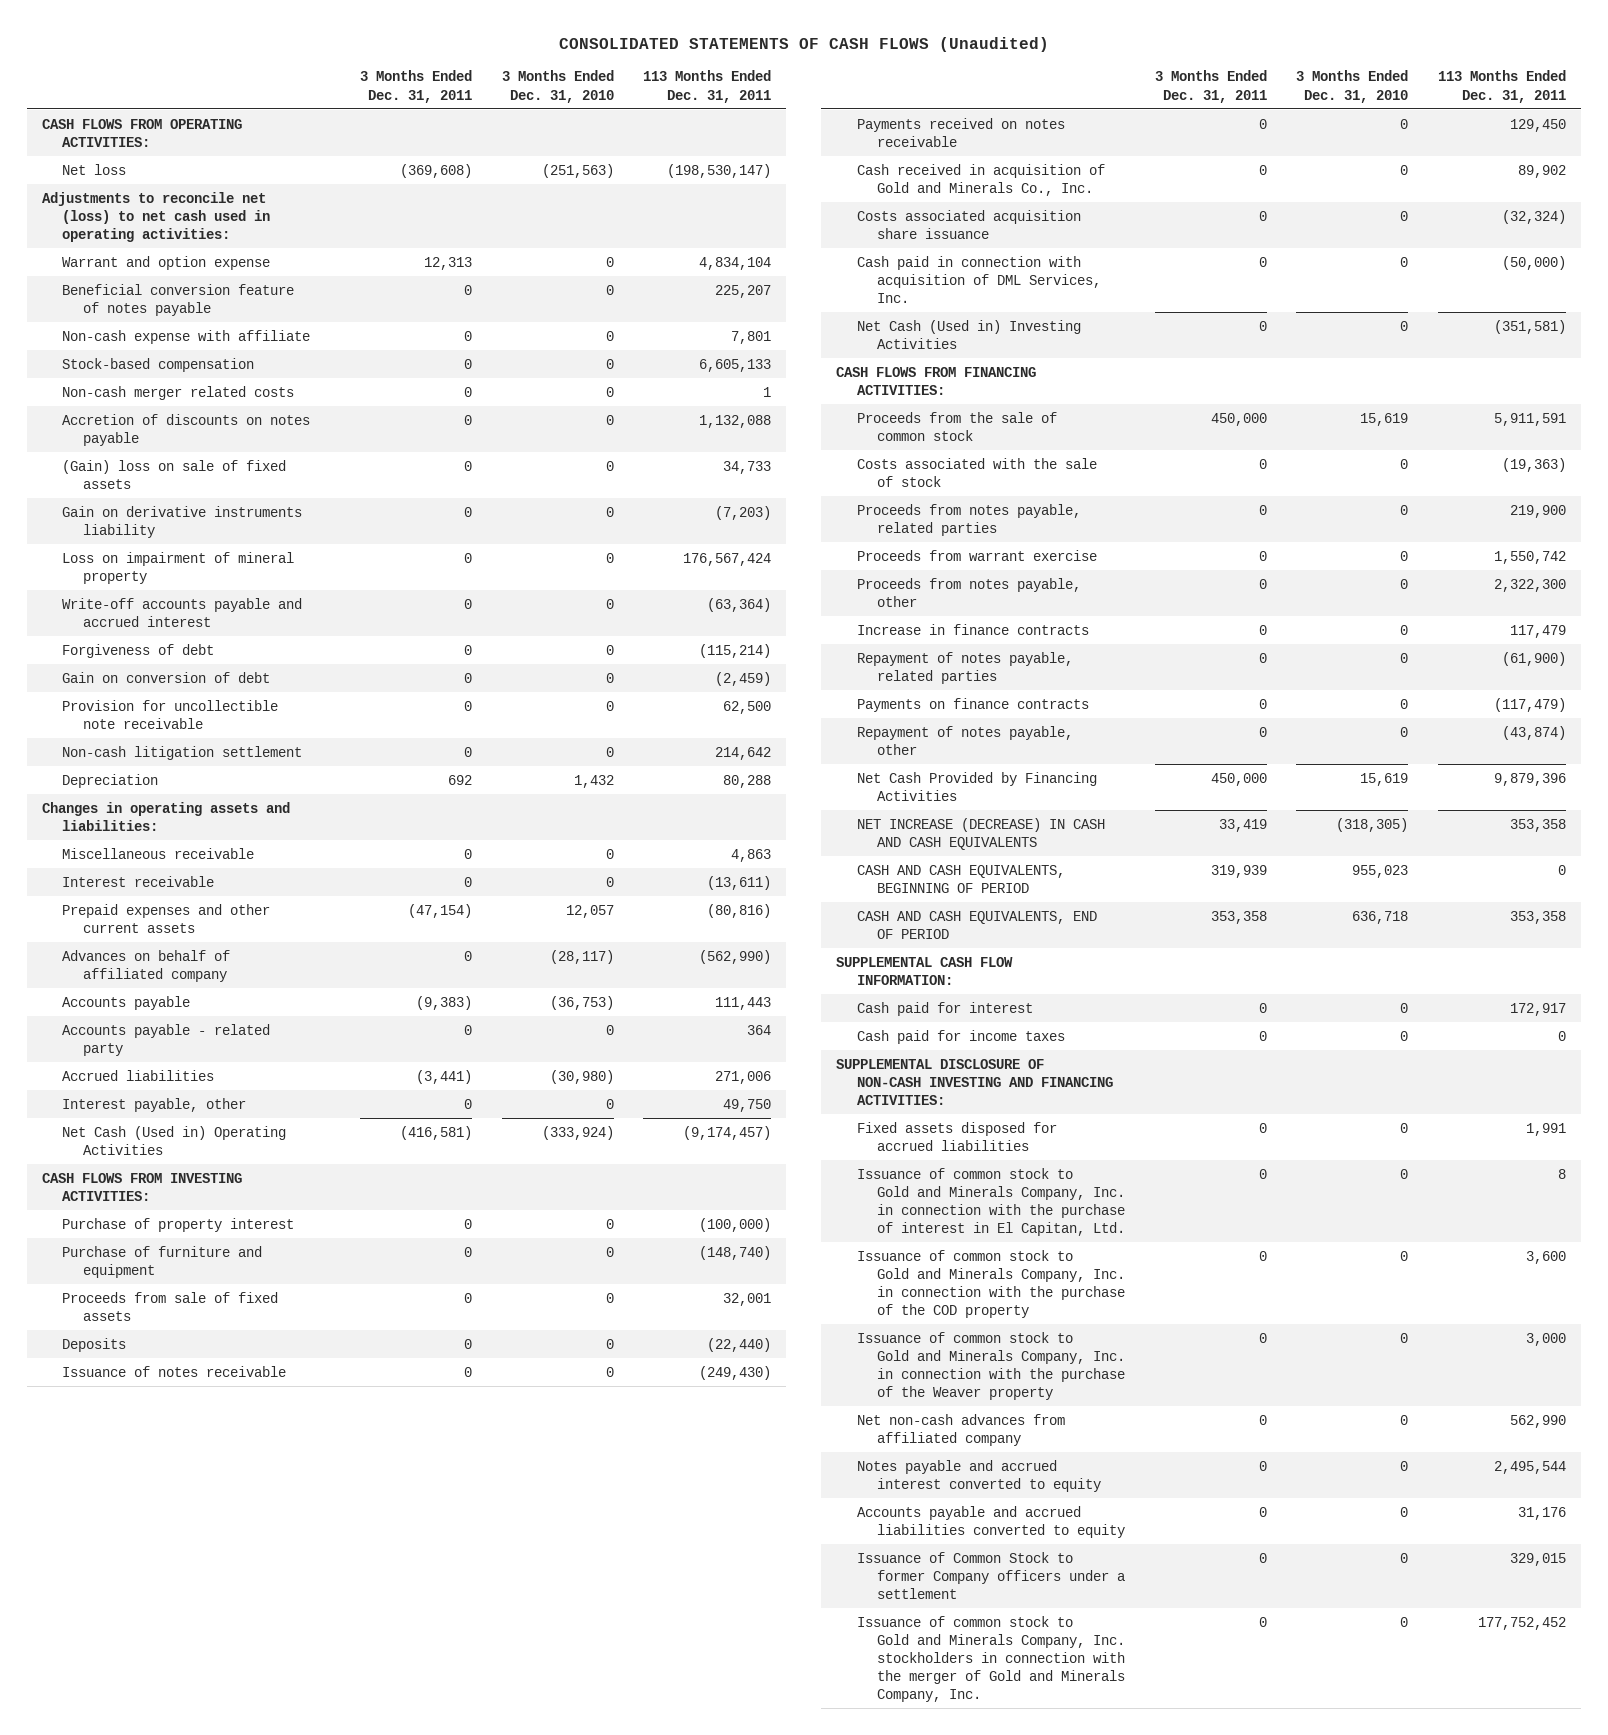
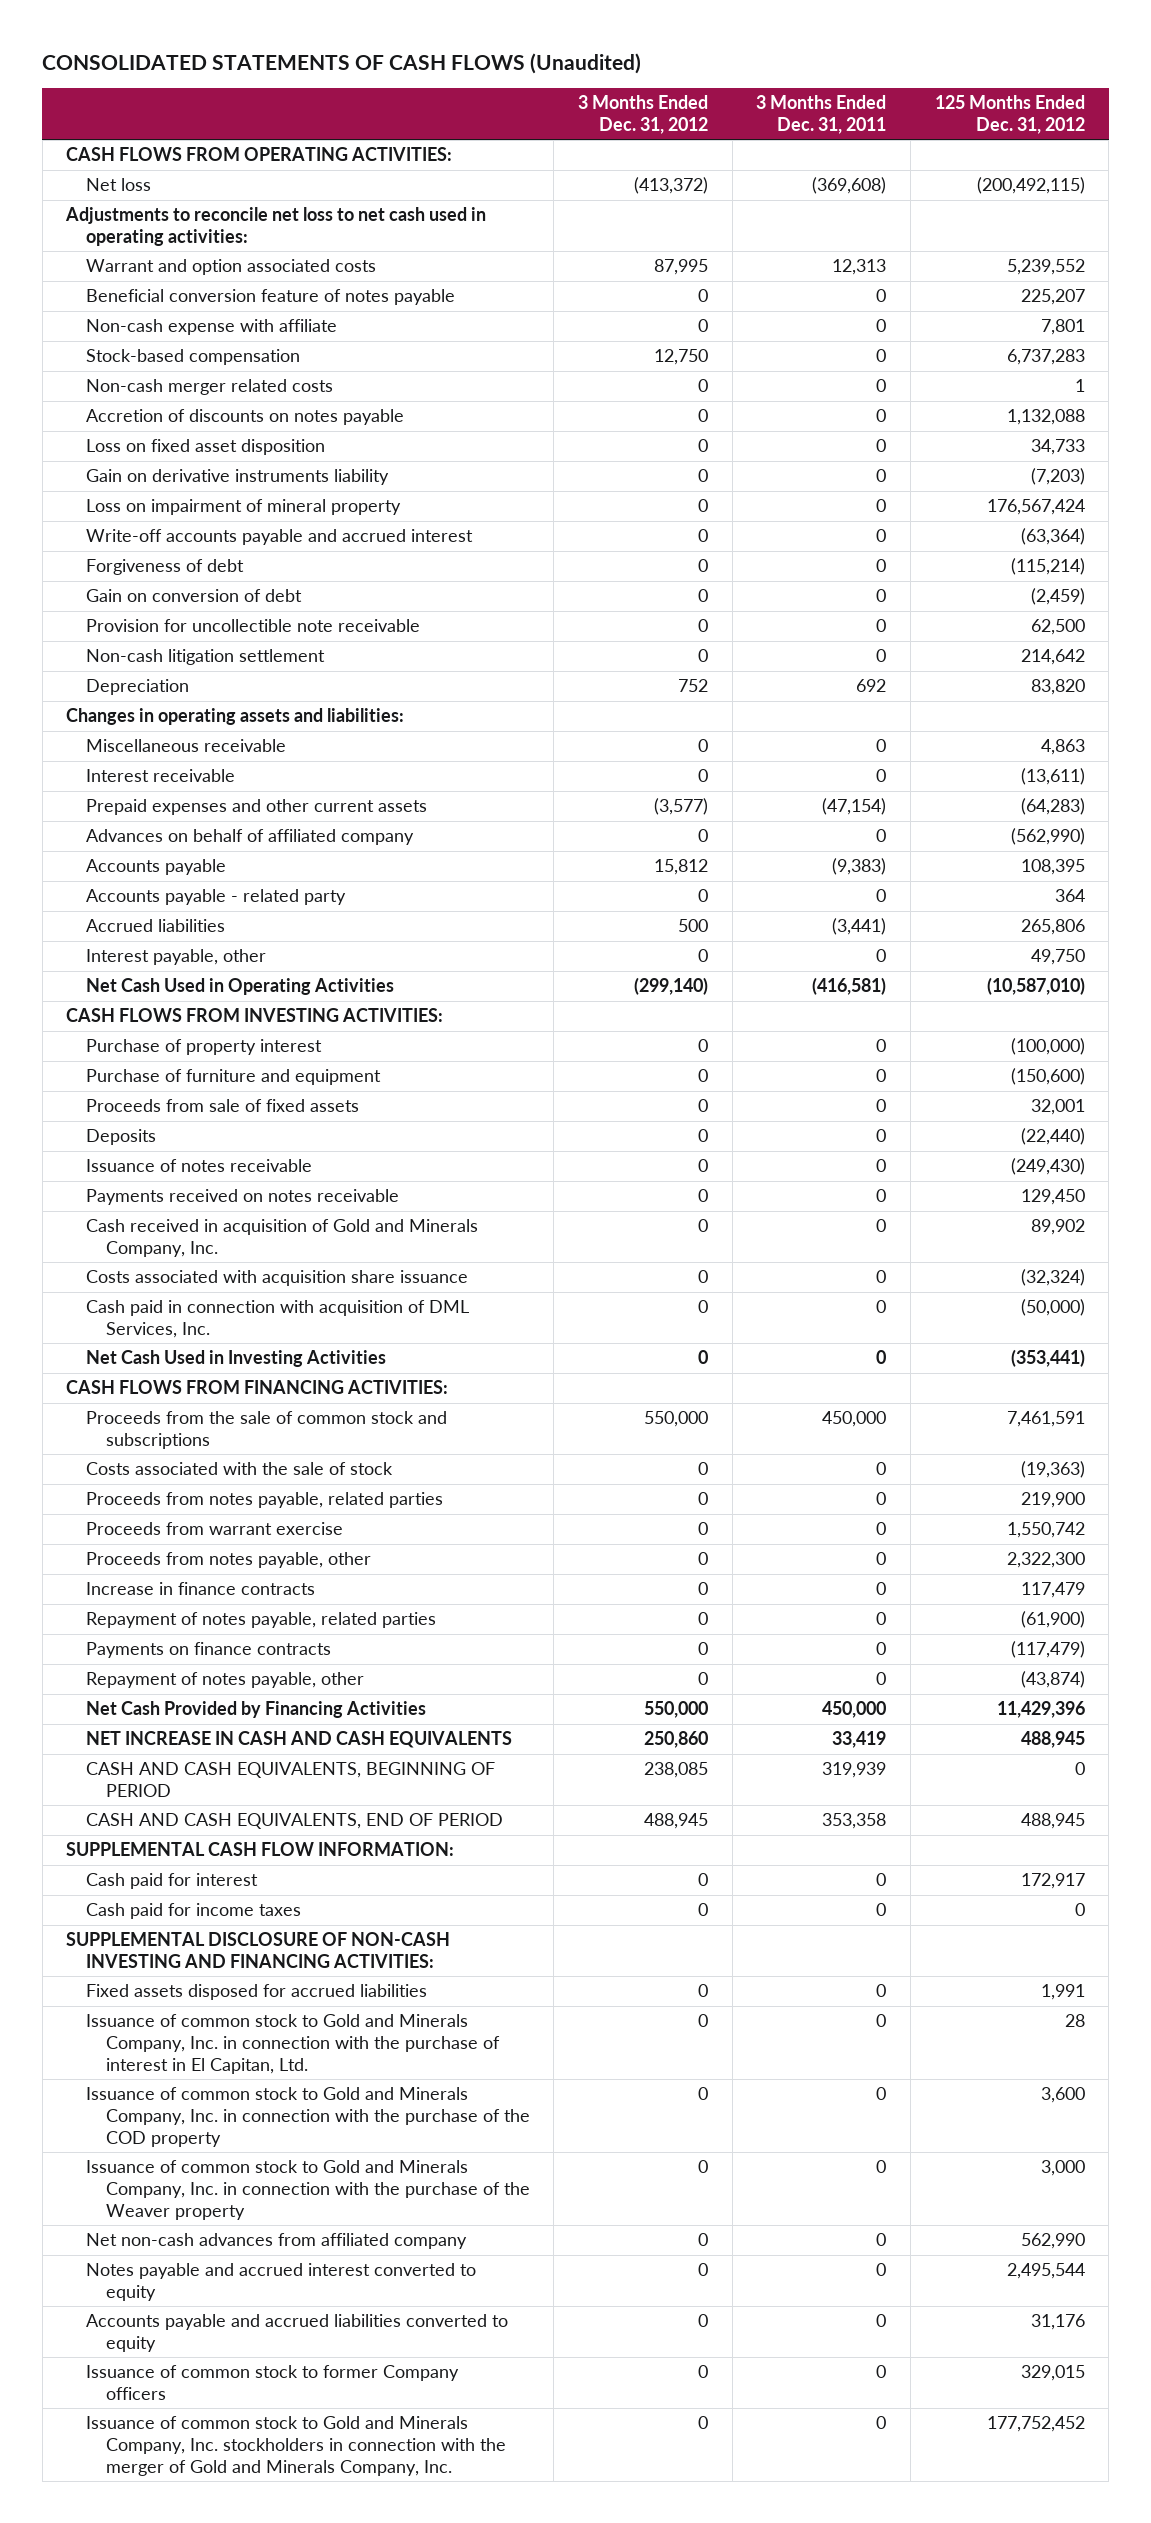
[501,70,614,103] 3 Months Ended Dec. 31, 2010 -> none
[643,70,772,103] 113 Months Ended Dec. 31, 2011 -> none
none -> [577,95,708,135] 3 Months Ended Dec. 31, 2012
none -> [934,95,1085,135] 125 Months Ended Dec. 31, 2012
[41,191,271,242] Adjustments to reconcile net (loss) to net cash used in operating activities: -> [65,207,487,247] Adjustments to reconcile net loss to net cash used in operating activities:
[62,255,271,270] Warrant and option expense -> [85,259,376,276] Warrant and option associated costs
[62,459,287,489] (Gain) loss on sale of fixed assets -> [85,439,325,456] Loss on fixed asset disposition
[62,1125,287,1155] Net Cash (Used in) Operating Activities -> [85,978,394,996] Net Cash Used in Operating Activities
[856,163,1105,196] Cash received in acquisition of Gold and Minerals Co., Inc. -> [85,1219,478,1258] Cash received in acquisition of Gold and Minerals Company, Inc.
[856,209,1081,239] Costs associated acquisition share issuance -> [85,1270,468,1287] Costs associated with acquisition share issuance
[856,319,1081,349] Net Cash (Used in) Investing Activities -> [85,1350,386,1368] Net Cash Used in Investing Activities
[856,411,1057,441] Proceeds from the sale of common stock -> [85,1411,447,1450] Proceeds from the sale of common stock and subscriptions
[856,817,1105,850] NET INCREASE (DECREASE) IN CASH AND CASH EQUIVALENTS -> [85,1731,512,1749] NET INCREASE IN CASH AND CASH EQUIVALENTS
[856,1551,1126,1599] Issuance of Common Stock to former Company officers under a settlement -> [85,2365,459,2401] Issuance of common stock to former Company officers

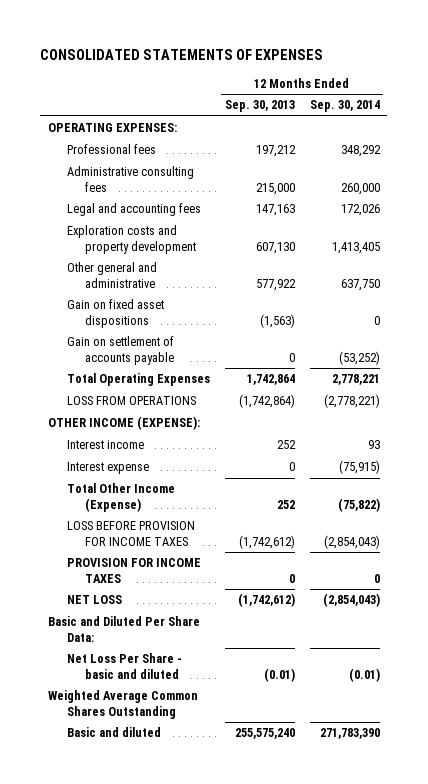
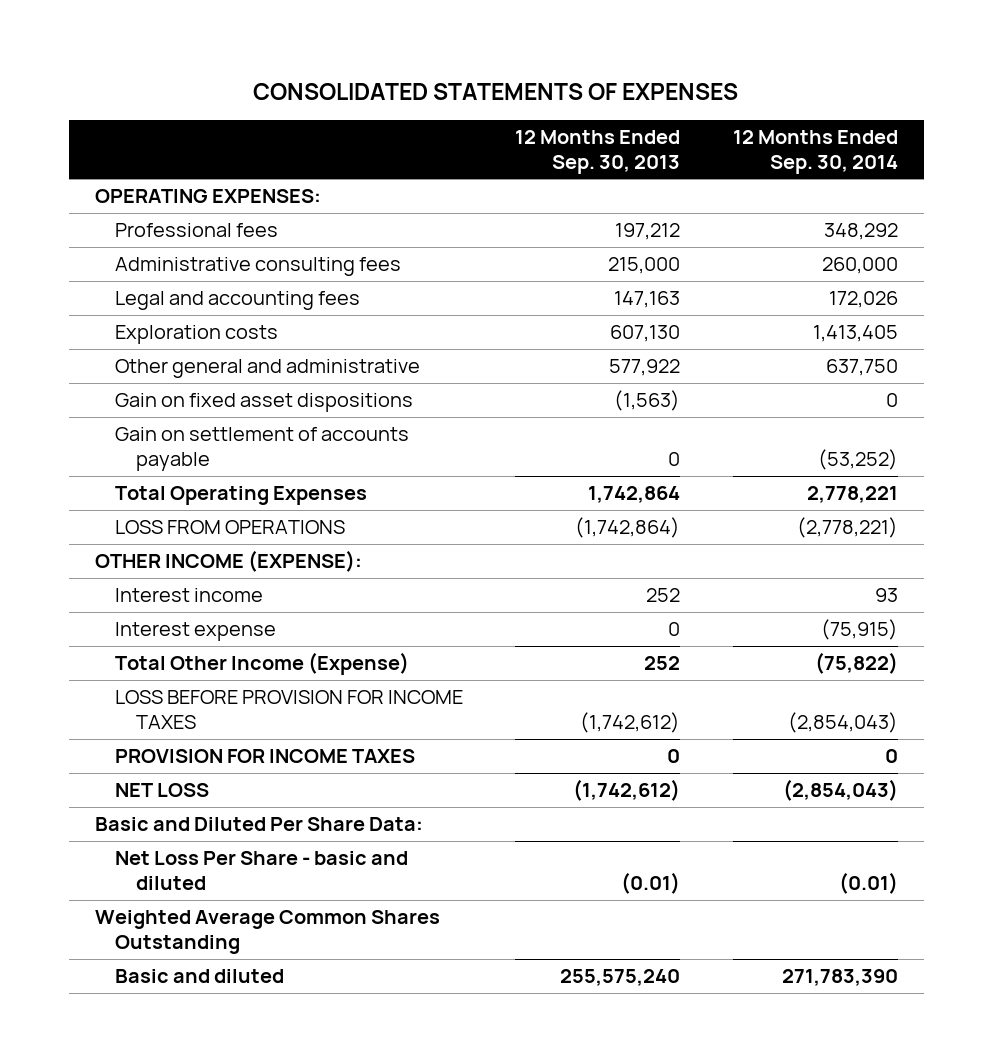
[66,225,197,254] Exploration costs and property development -> [115,325,279,345] Exploration costs

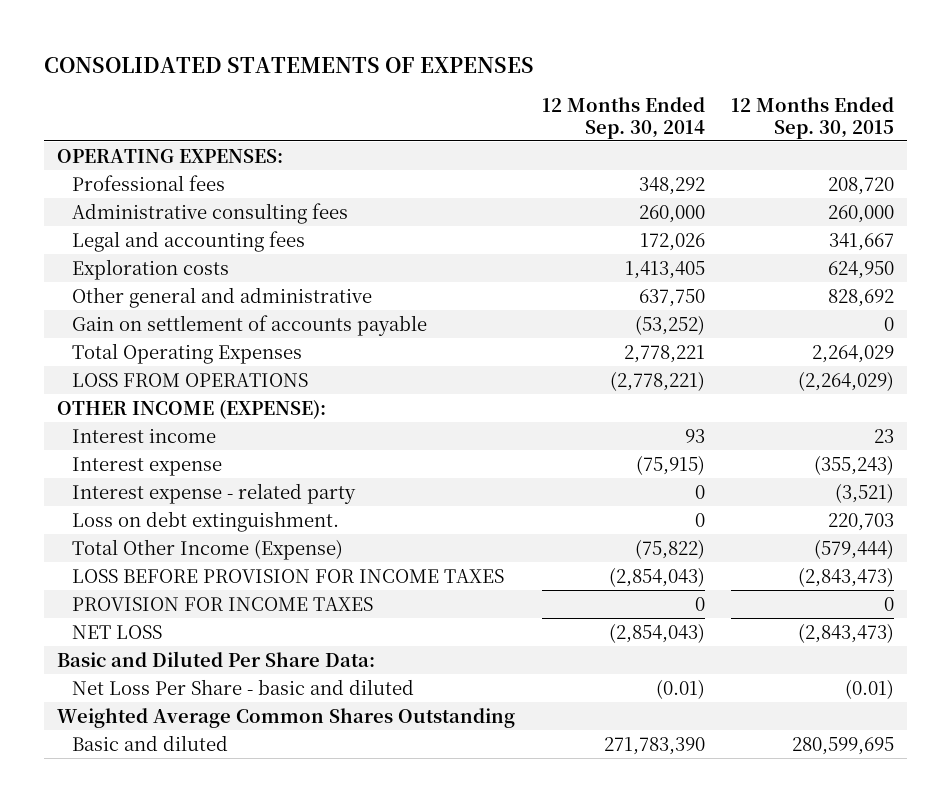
[515,129,681,174] 12 Months Ended Sep. 30, 2013 -> none
none -> [731,96,895,139] 12 Months Ended Sep. 30, 2015
[115,393,414,413] Gain on fixed asset dispositions -> none
none -> [71,482,356,504] Interest expense - related party
none -> [71,510,339,532] Loss on debt extinguishment.

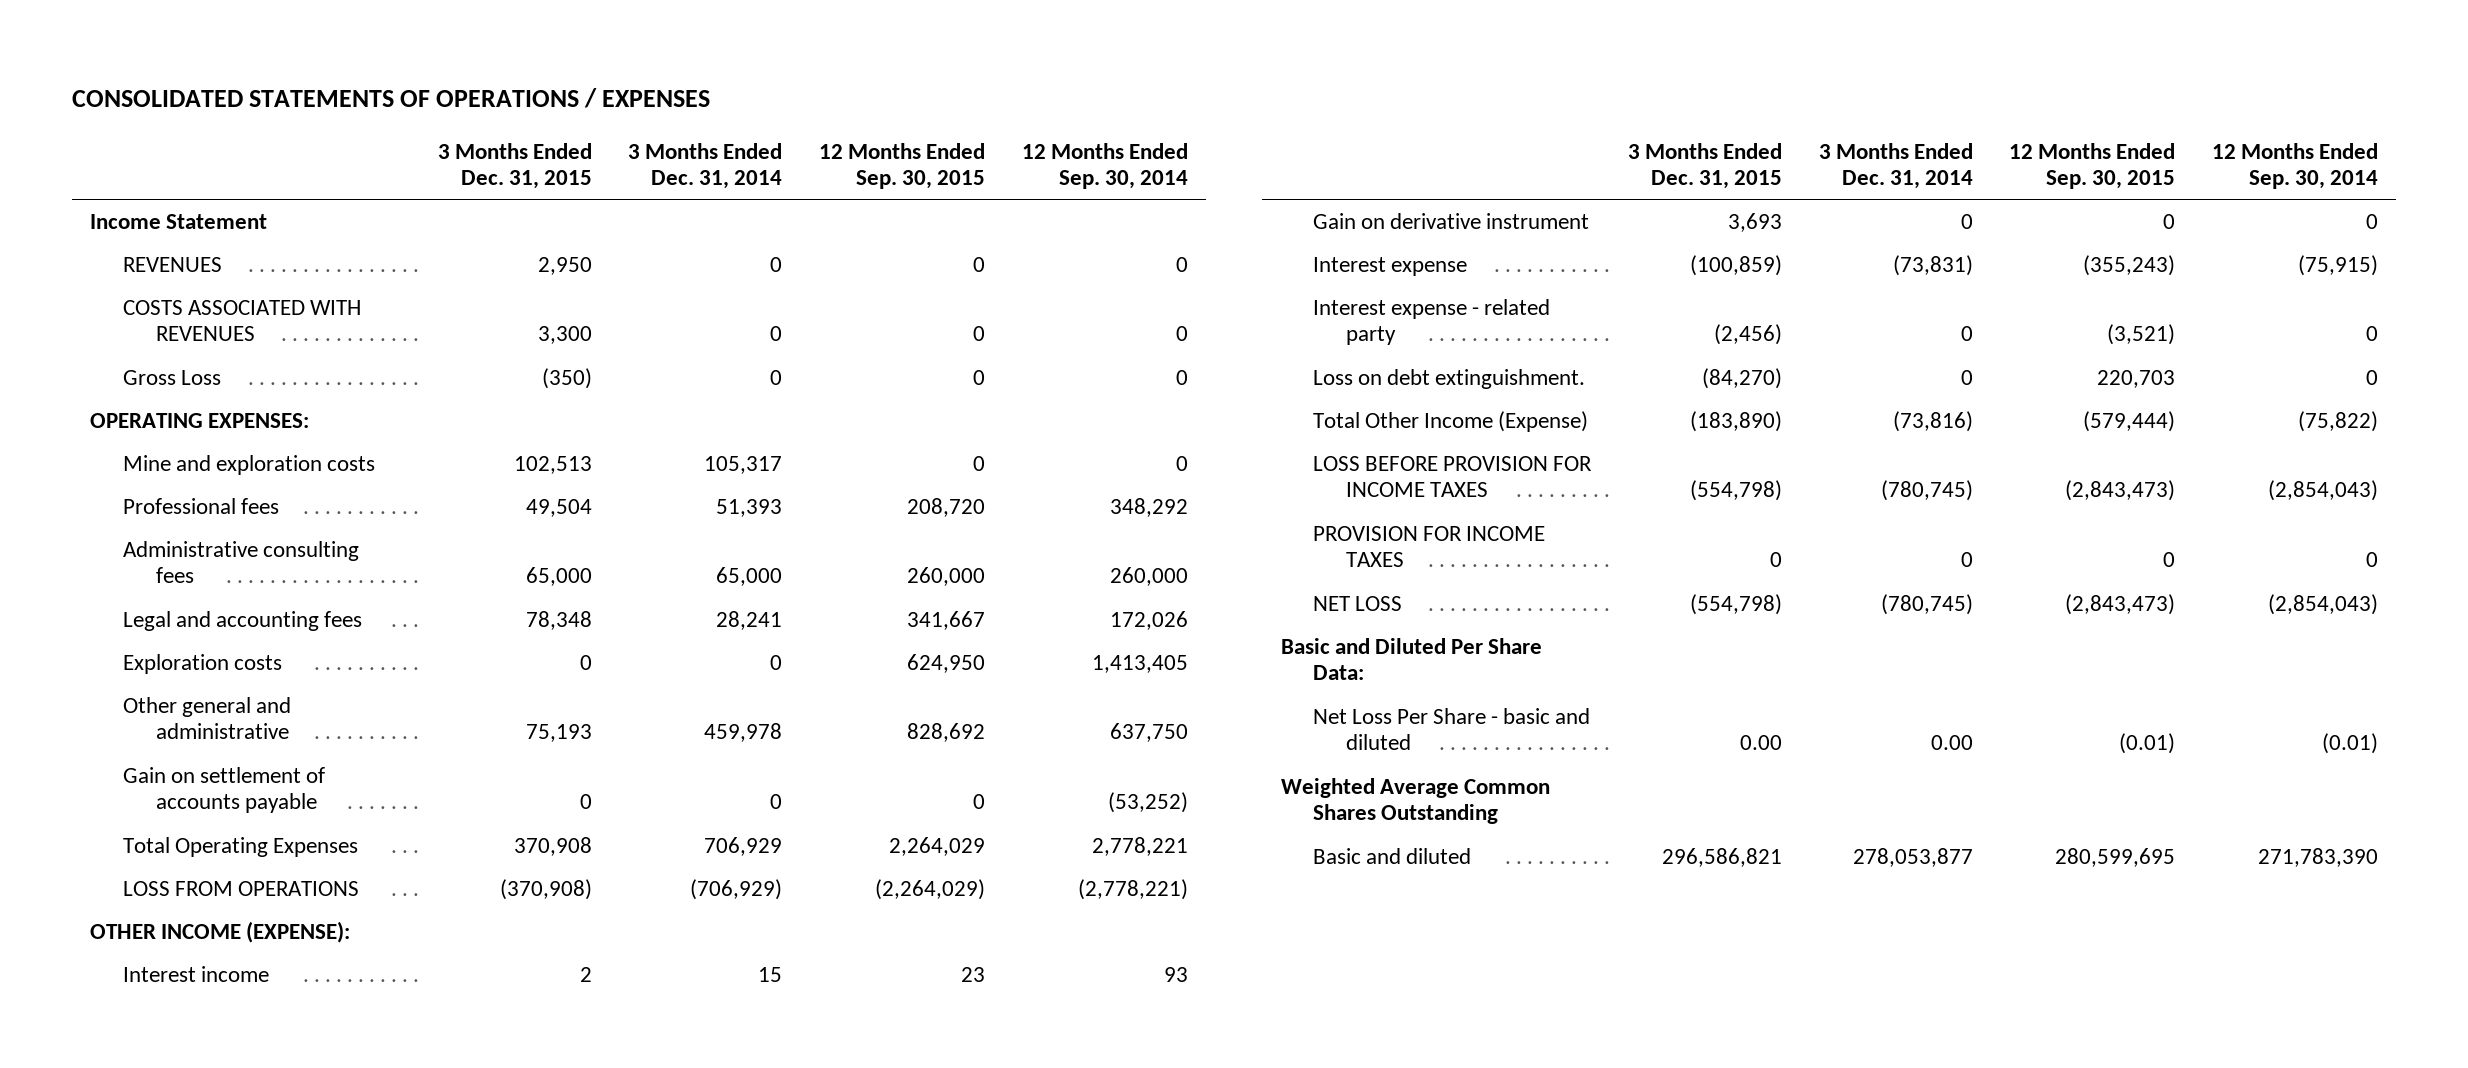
[44,56,535,73] CONSOLIDATED STATEMENTS OF EXPENSES -> [72,88,711,109] CONSOLIDATED STATEMENTS OF OPERATIONS / EXPENSES
none -> [437,142,592,190] 3 Months Ended Dec. 31, 2015
none -> [628,142,783,190] 3 Months Ended Dec. 31, 2014
none -> [90,214,268,230] Income Statement
none -> [123,257,223,273] REVENUES
none -> [123,300,362,342] COSTS ASSOCIATED WITH REVENUES
none -> [123,370,222,386] Gross Loss
none -> [123,455,376,476] Mine and exploration costs
none -> [1313,213,1590,230] Gain on derivative instrument

